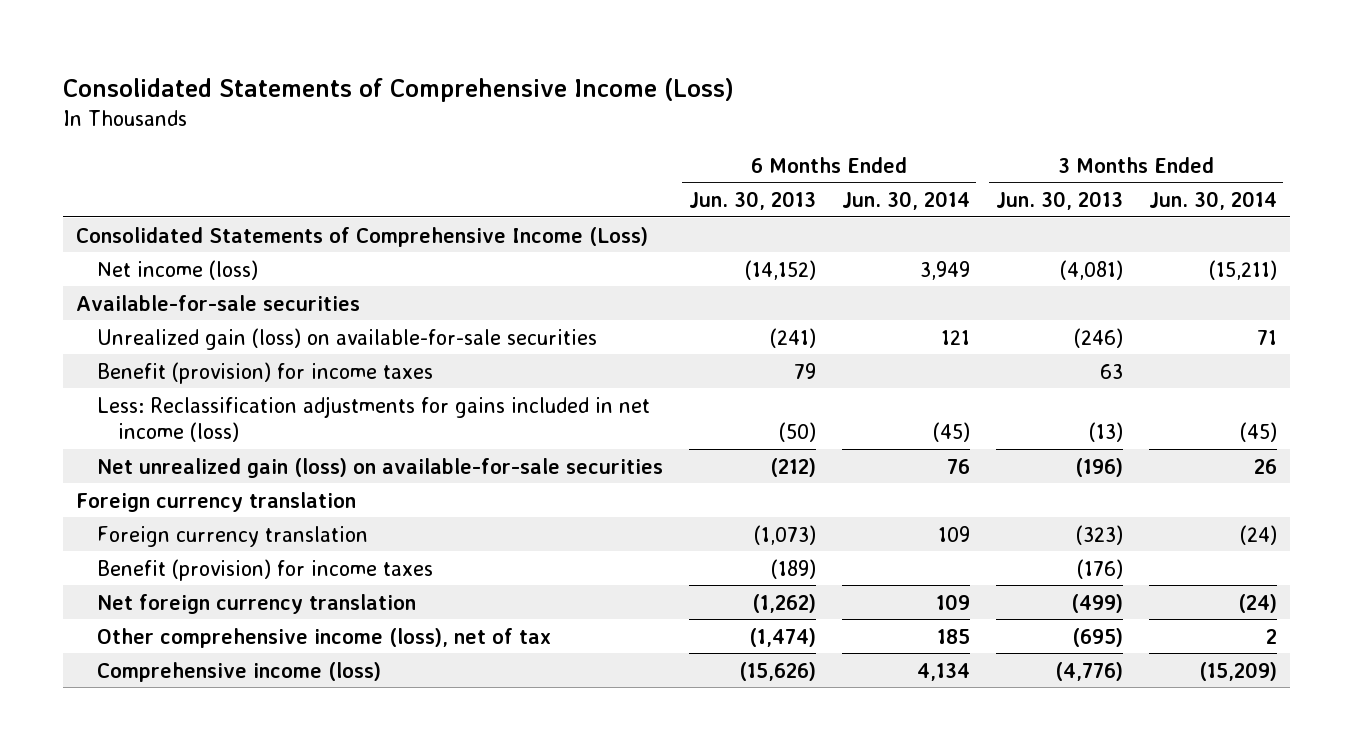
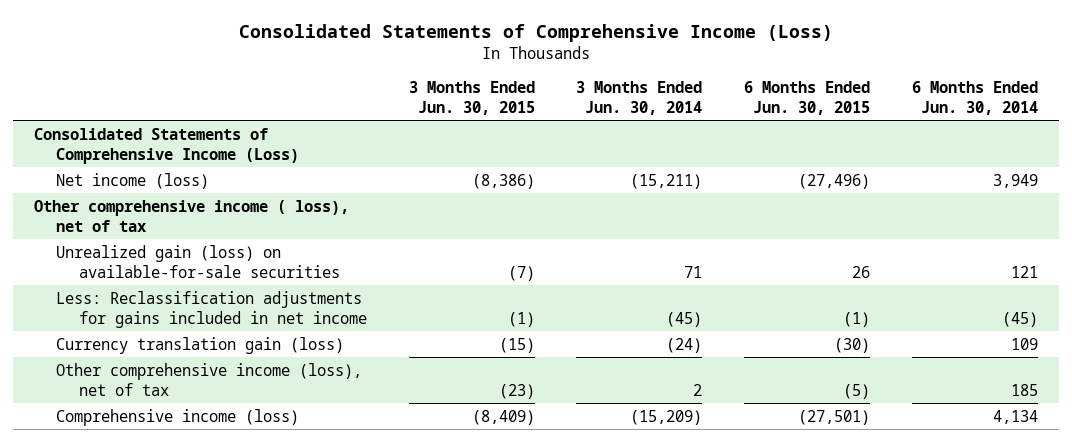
[688,190,816,210] Jun. 30, 2013 -> none
[995,190,1123,210] Jun. 30, 2013 -> none
none -> [408,80,535,115] 3 Months Ended Jun. 30, 2015
none -> [744,80,871,115] 6 Months Ended Jun. 30, 2015
[76,294,361,311] Available-for-sale securities -> none
none -> [34,199,350,232] Other comprehensive income ( loss), net of tax
[97,361,434,384] Benefit (provision) for income taxes -> none
[97,457,664,478] Net unrealized gain (loss) on available-for-sale securities -> none
[76,491,357,512] Foreign currency translation -> none
[97,558,434,581] Benefit (provision) for income taxes -> none
[97,593,417,614] Net foreign currency translation -> none
[97,395,651,443] Less: Reclassification adjustments for gains included in net income (loss) -> [56,290,367,328] Less: Reclassification adjustments for gains included in net income
[97,525,369,547] Foreign currency translation -> [56,336,345,354] Currency translation gain (loss)

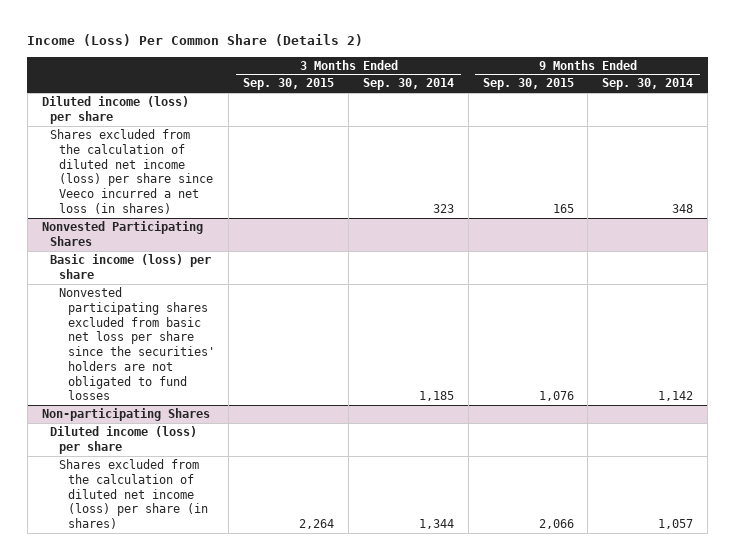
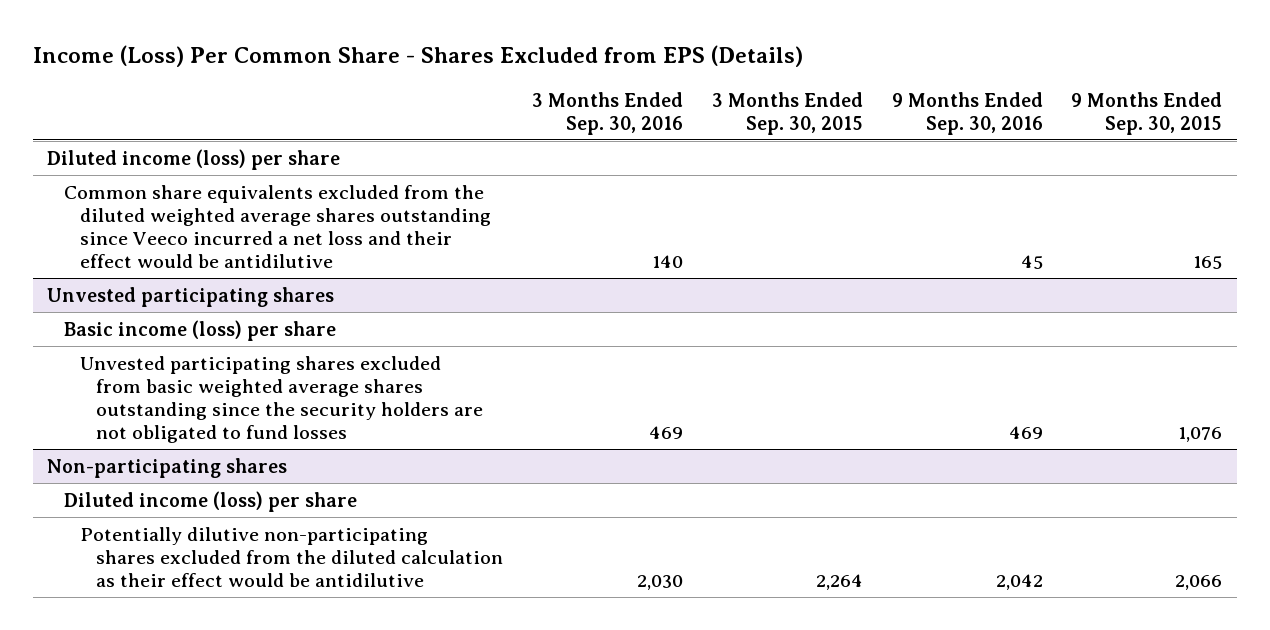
[27,34,364,47] Income (Loss) Per Common Share (Details 2) -> [32,45,803,68] Income (Loss) Per Common Share - Shares Excluded from EPS (Details)
[362,78,454,91] Sep. 30, 2014 -> none
[602,78,694,91] Sep. 30, 2014 -> none
none -> [531,91,683,135] 3 Months Ended Sep. 30, 2016
none -> [891,91,1043,135] 9 Months Ended Sep. 30, 2016
[50,129,213,214] Shares excluded from the calculation of diluted net income (loss) per share since Veeco incurred a net loss (in shares) -> [63,184,491,268] Common share equivalents excluded from the diluted weighted average shares outstanding since Veeco incurred a net loss and their effect would be antidilutive
[41,221,203,246] Nonvested Participating Shares -> [47,286,335,307] Unvested participating shares
[58,287,215,401] Nonvested participating shares excluded from basic net loss per share since the securities' holders are not obligated to fund losses -> [79,355,484,443] Unvested participating shares excluded from basic weighted average shares outstanding since the security holders are not obligated to fund losses
[41,408,210,422] Non-participating Shares -> [47,457,288,478] Non-participating shares
[58,459,208,530] Shares excluded from the calculation of diluted net income (loss) per share (in shares) -> [79,526,504,587] Potentially dilutive non-participating shares excluded from the diluted calculation as their effect would be antidilutive

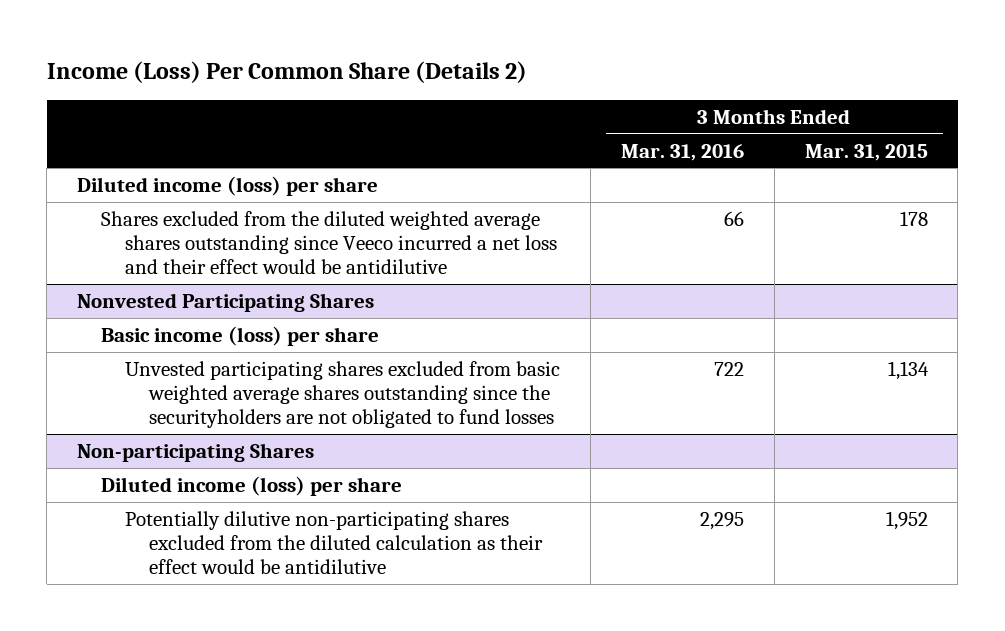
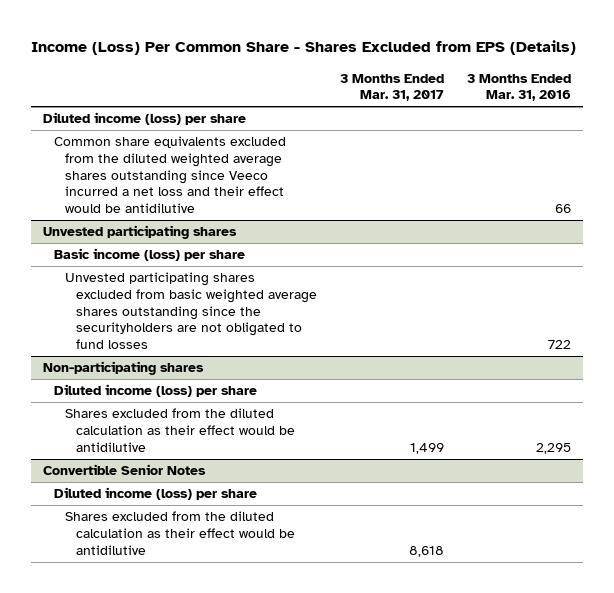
[46,61,527,84] Income (Loss) Per Common Share (Details 2) -> [31,40,577,56] Income (Loss) Per Common Share - Shares Excluded from EPS (Details)
[804,143,928,161] Mar. 31, 2015 -> none
none -> [340,73,445,102] 3 Months Ended Mar. 31, 2017
[101,210,558,274] Shares excluded from the diluted weighted average shares outstanding since Veeco incurred a net loss and their effect would be antidilutive -> [53,136,286,214] Common share equivalents excluded from the diluted weighted average shares outstanding since Veeco incurred a net loss and their effect would be antidilutive
[77,292,375,312] Nonvested Participating Shares -> [42,225,237,240] Unvested participating shares
[77,442,315,462] Non-participating Shares -> [42,361,204,376] Non-participating shares
[125,510,544,574] Potentially dilutive non-participating shares excluded from the diluted calculation as their effect would be antidilutive -> [64,408,295,452] Shares excluded from the diluted calculation as their effect would be antidilutive
none -> [42,464,206,476] Convertible Senior Notes
none -> [53,487,257,501] Diluted income (loss) per share
none -> [64,511,295,555] Shares excluded from the diluted calculation as their effect would be antidilutive

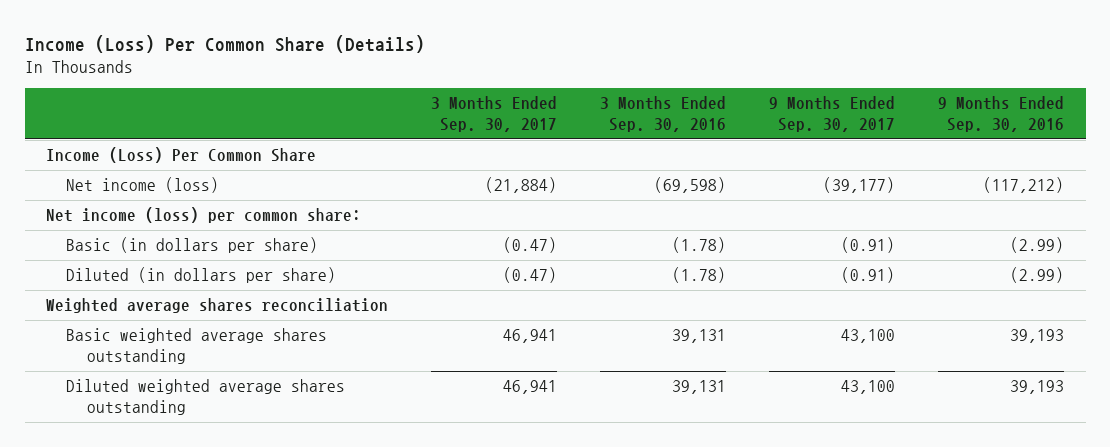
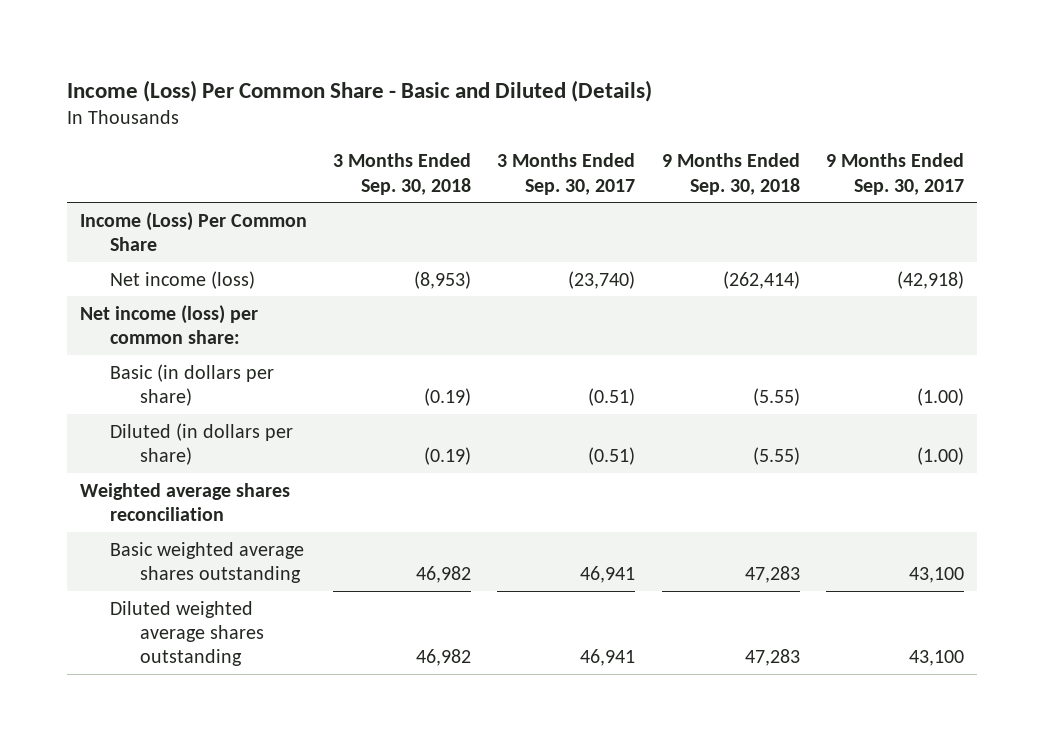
[24,34,425,53] Income (Loss) Per Common Share (Details) -> [67,79,653,102] Income (Loss) Per Common Share - Basic and Diluted (Details)
[600,96,727,133] 3 Months Ended Sep. 30, 2016 -> none
[938,96,1065,133] 9 Months Ended Sep. 30, 2016 -> none
none -> [333,153,472,195] 3 Months Ended Sep. 30, 2018
none -> [661,153,800,195] 9 Months Ended Sep. 30, 2018
[485,177,558,194] (21,884) -> [568,270,636,289] (23,740)
[823,177,896,194] (39,177) -> [896,270,964,289] (42,918)
[503,237,558,254] (0.47) -> [588,387,636,406] (0.51)
[841,237,896,254] (0.91) -> [916,387,964,406] (1.00)
[503,267,558,284] (0.47) -> [588,446,636,465] (0.51)
[841,267,896,284] (0.91) -> [916,446,964,465] (1.00)

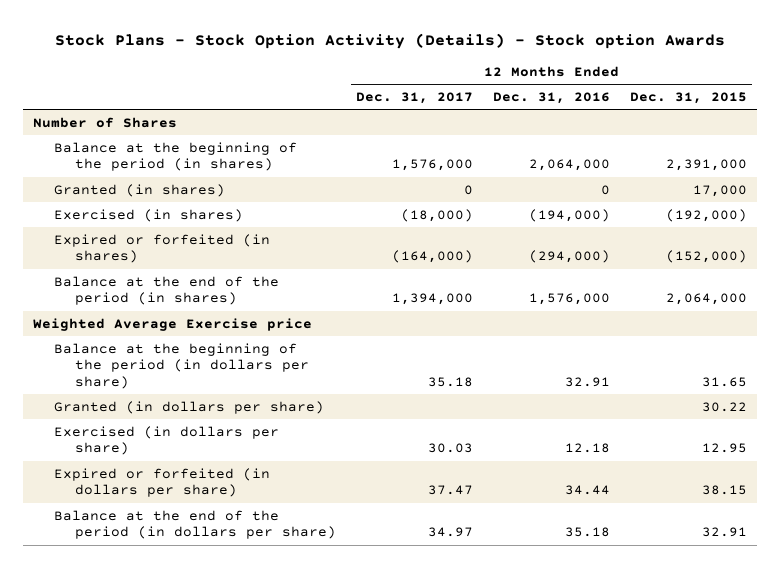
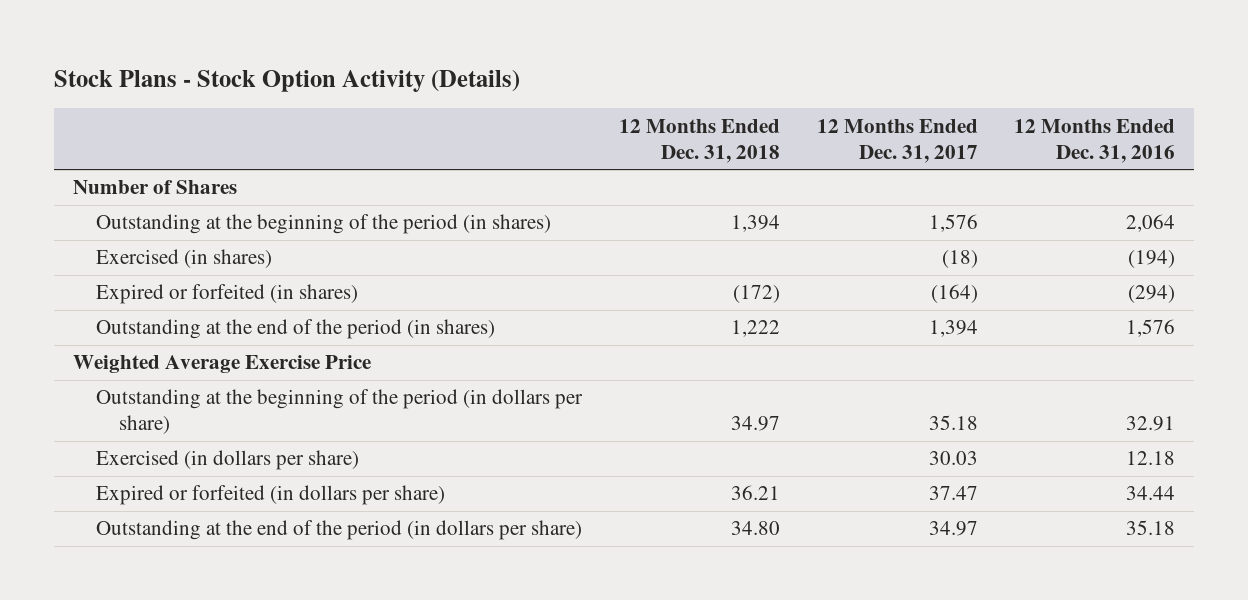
[54,32,725,49] Stock Plans - Stock Option Activity (Details) - Stock option Awards -> [54,70,521,93] Stock Plans - Stock Option Activity (Details)
[630,91,748,104] Dec. 31, 2015 -> none
none -> [618,118,780,163] 12 Months Ended Dec. 31, 2018
[53,183,225,197] Granted (in shares) -> none
[53,400,324,414] Granted (in dollars per share) -> none
[53,141,297,172] Balance at the beginning of the period (in shares) -> [95,214,551,235] Outstanding at the beginning of the period (in shares)
[392,159,474,172] 1,576,000 -> [928,214,978,233] 1,576
[529,159,611,172] 2,064,000 -> [1126,214,1176,233] 2,064
[401,208,474,222] (18,000) -> [941,250,978,269] (18)
[529,208,611,222] (194,000) -> [1128,250,1176,269] (194)
[392,250,474,264] (164,000) -> [930,284,978,304] (164)
[529,250,611,264] (294,000) -> [1128,285,1176,304] (294)
[53,275,279,306] Balance at the end of the period (in shares) -> [95,319,495,340] Outstanding at the end of the period (in shares)
[392,293,474,306] 1,394,000 -> [928,320,978,338] 1,394
[529,293,611,306] 1,576,000 -> [1126,319,1176,338] 1,576
[32,317,312,331] Weighted Average Exercise price -> [72,355,371,374] Weighted Average Exercise Price
[53,342,310,390] Balance at the beginning of the period (in dollars per share) -> [95,389,583,435] Outstanding at the beginning of the period (in dollars per share)
[53,509,337,540] Balance at the end of the period (in dollars per share) -> [95,520,582,541] Outstanding at the end of the period (in dollars per share)

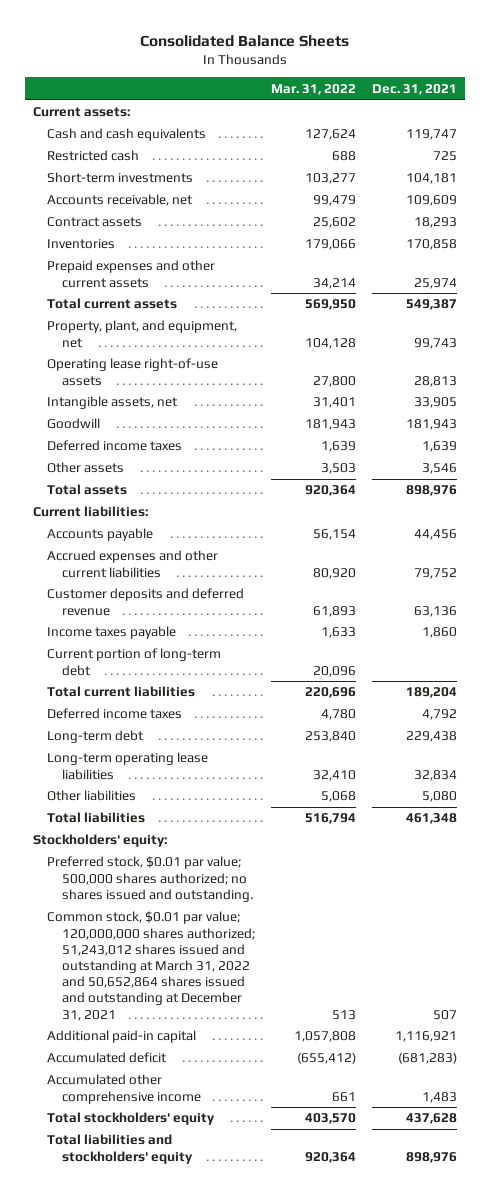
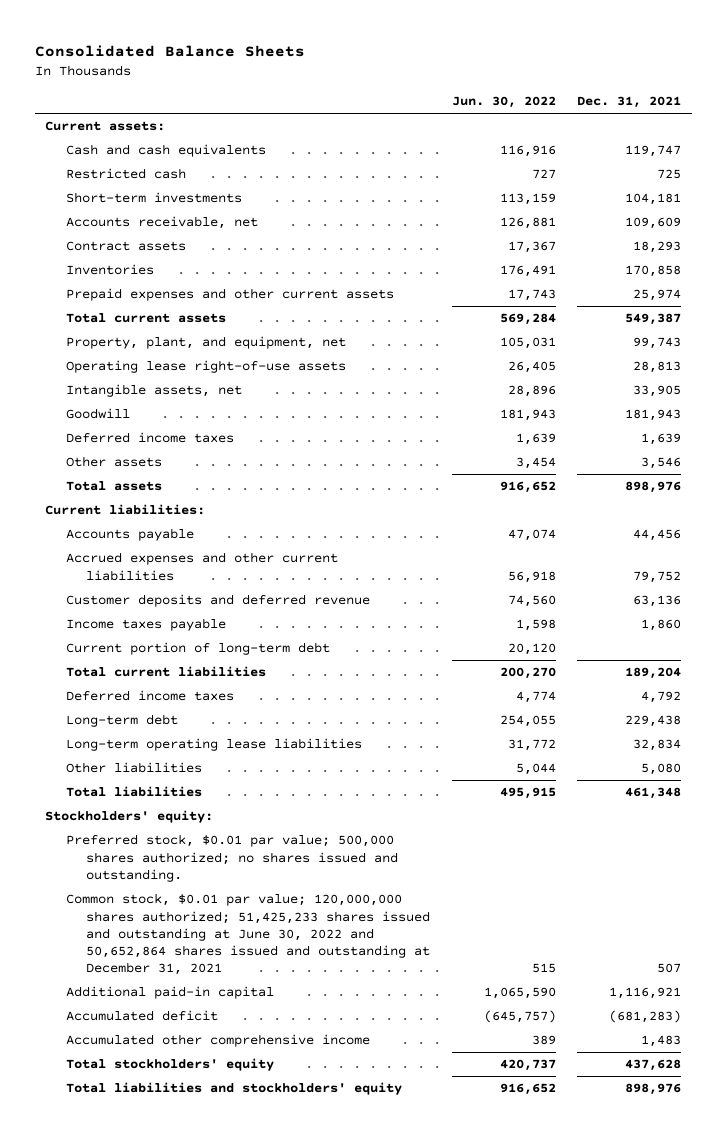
[270,83,356,95] Mar. 31, 2022 -> none
none -> [451,95,556,108] Jun. 30, 2022
[47,911,255,1021] Common stock, $0.01 par value; 120,000,000 shares authorized; 51,243,012 shares issued and outstanding at March 31, 2022 and 50,652,864 shares issued and outstanding at December 31, 2021 -> [65,893,431,976] Common stock, $0.01 par value; 120,000,000 shares authorized; 51,425,233 shares issued and outstanding at June 30, 2022 and 50,652,864 shares issued and outstanding at December 31, 2021

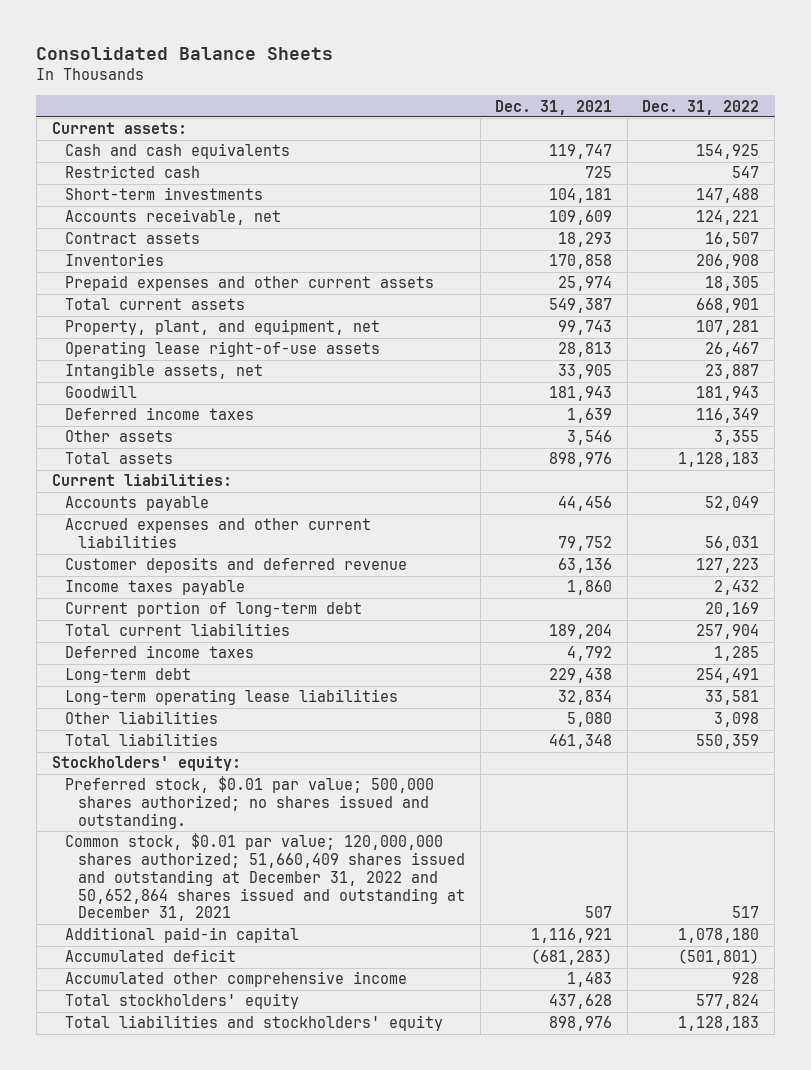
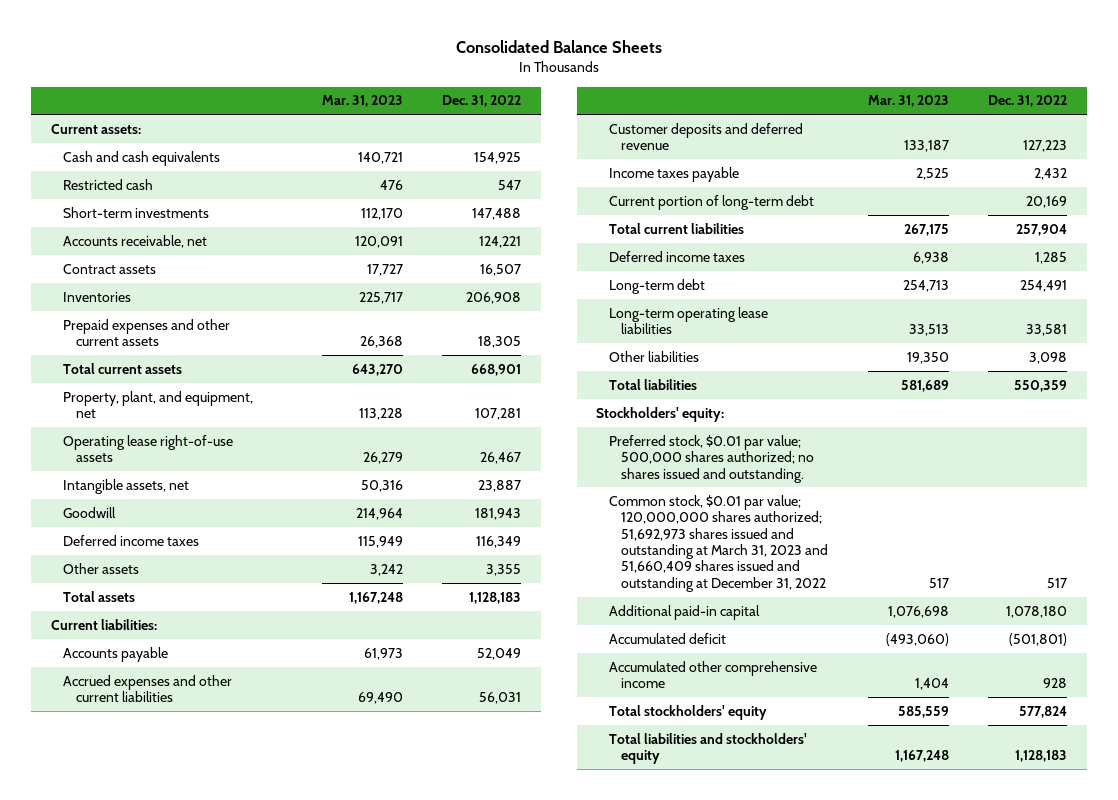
[495,99,613,115] Dec. 31, 2021 -> none
none -> [322,95,404,108] Mar. 31, 2023
[64,833,465,922] Common stock, $0.01 par value; 120,000,000 shares authorized; 51,660,409 shares issued and outstanding at December 31, 2022 and 50,652,864 shares issued and outstanding at December 31, 2021 -> [608,494,829,592] Common stock, $0.01 par value; 120,000,000 shares authorized; 51,692,973 shares issued and outstanding at March 31, 2023 and 51,660,409 shares issued and outstanding at December 31, 2022

